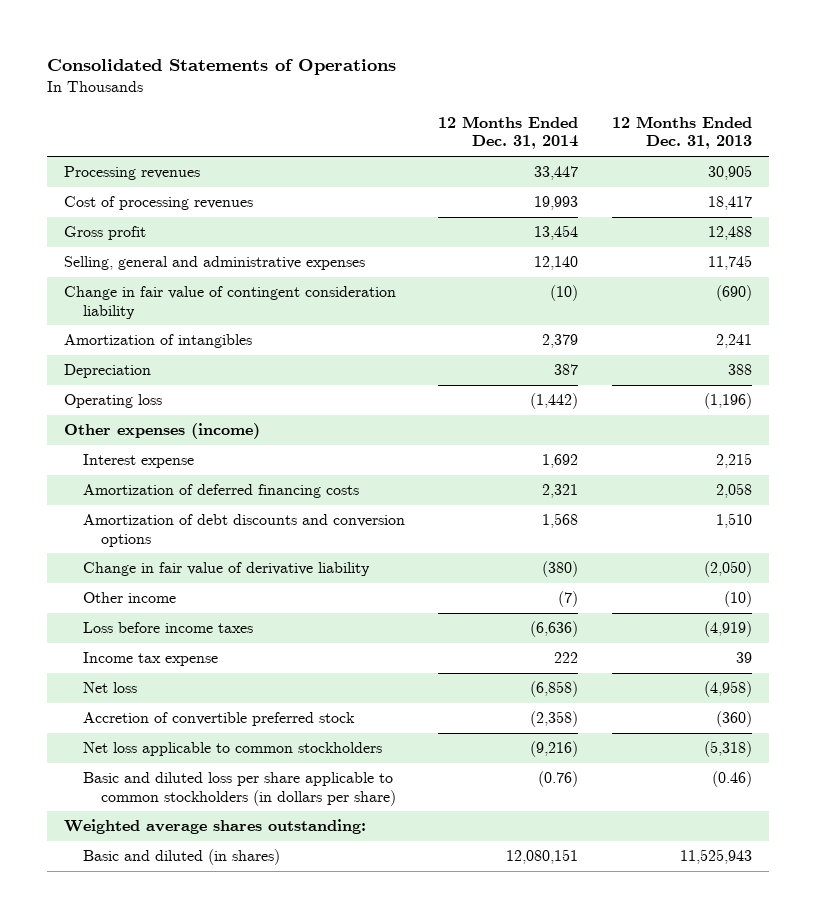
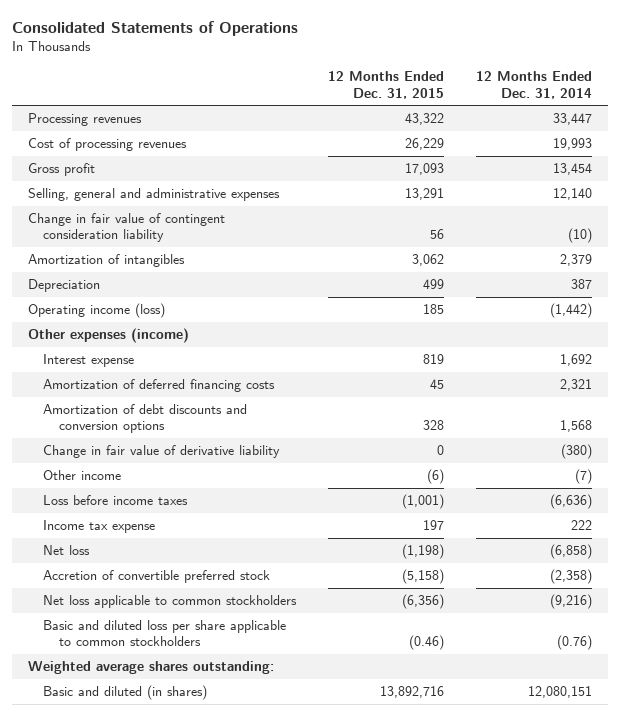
[611,116,752,150] 12 Months Ended Dec. 31, 2013 -> none
none -> [328,71,445,99] 12 Months Ended Dec. 31, 2015
[64,394,163,409] Operating loss -> [28,303,166,319] Operating income (loss)
[82,772,397,806] Basic and diluted loss per share applicable to common stockholders (in dollars per share) -> [43,620,287,647] Basic and diluted loss per share applicable to common stockholders

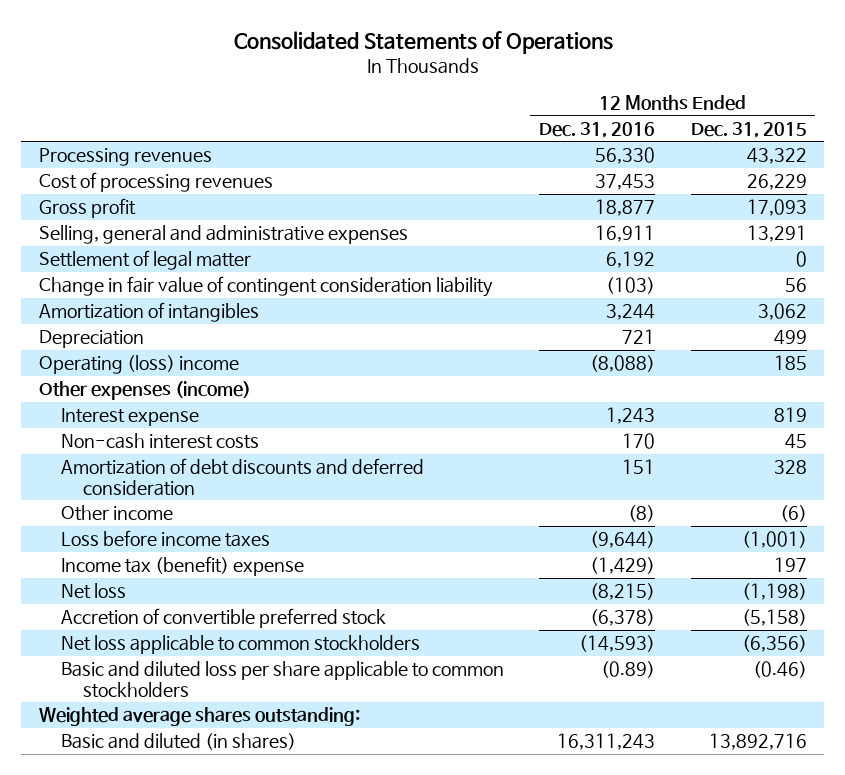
[476,71,593,99] 12 Months Ended Dec. 31, 2014 -> none
none -> [539,121,656,138] Dec. 31, 2016
none -> [38,250,251,271] Settlement of legal matter
[28,303,166,319] Operating income (loss) -> [38,355,239,375] Operating (loss) income
[43,379,276,393] Amortization of deferred financing costs -> none
[43,445,281,459] Change in fair value of derivative liability -> none
none -> [60,433,259,450] Non-cash interest costs
[43,404,248,434] Amortization of debt discounts and conversion options -> [60,458,424,497] Amortization of debt discounts and deferred consideration
[43,520,156,534] Income tax expense -> [60,556,304,577] Income tax (benefit) expense

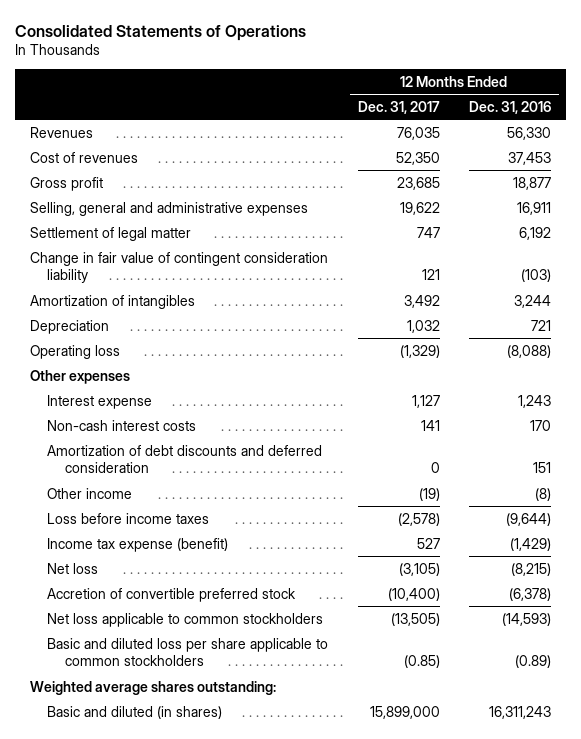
[690,121,807,138] Dec. 31, 2015 -> none
none -> [357,100,440,114] Dec. 31, 2017
[38,148,212,167] Processing revenues -> [29,126,93,138] Revenues
[38,172,273,193] Cost of processing revenues -> [29,151,138,163] Cost of revenues
[38,355,239,375] Operating (loss) income -> [29,344,120,359] Operating loss
[38,381,251,401] Other expenses (income) -> [29,369,130,384] Other expenses
[60,556,304,577] Income tax (benefit) expense -> [47,537,229,552] Income tax expense (benefit)

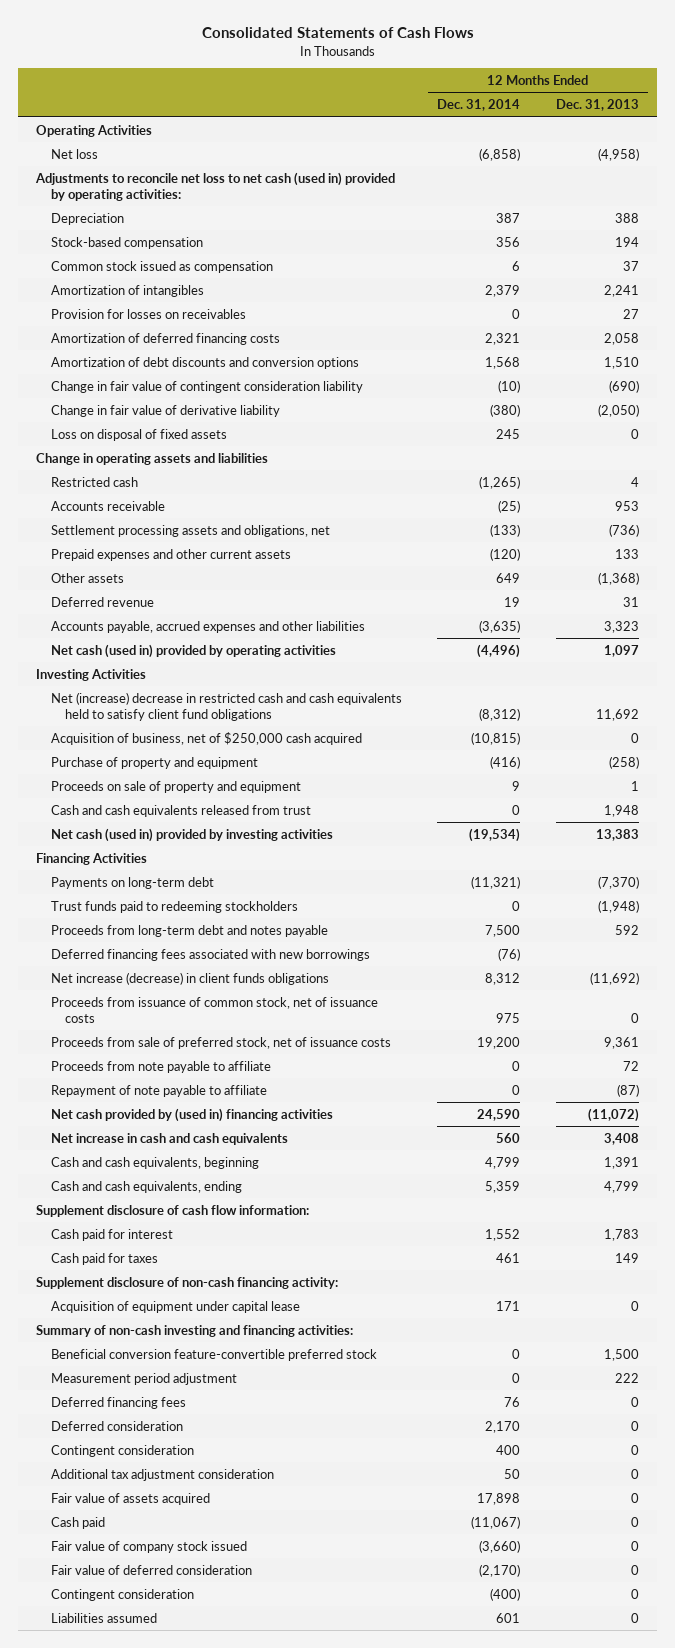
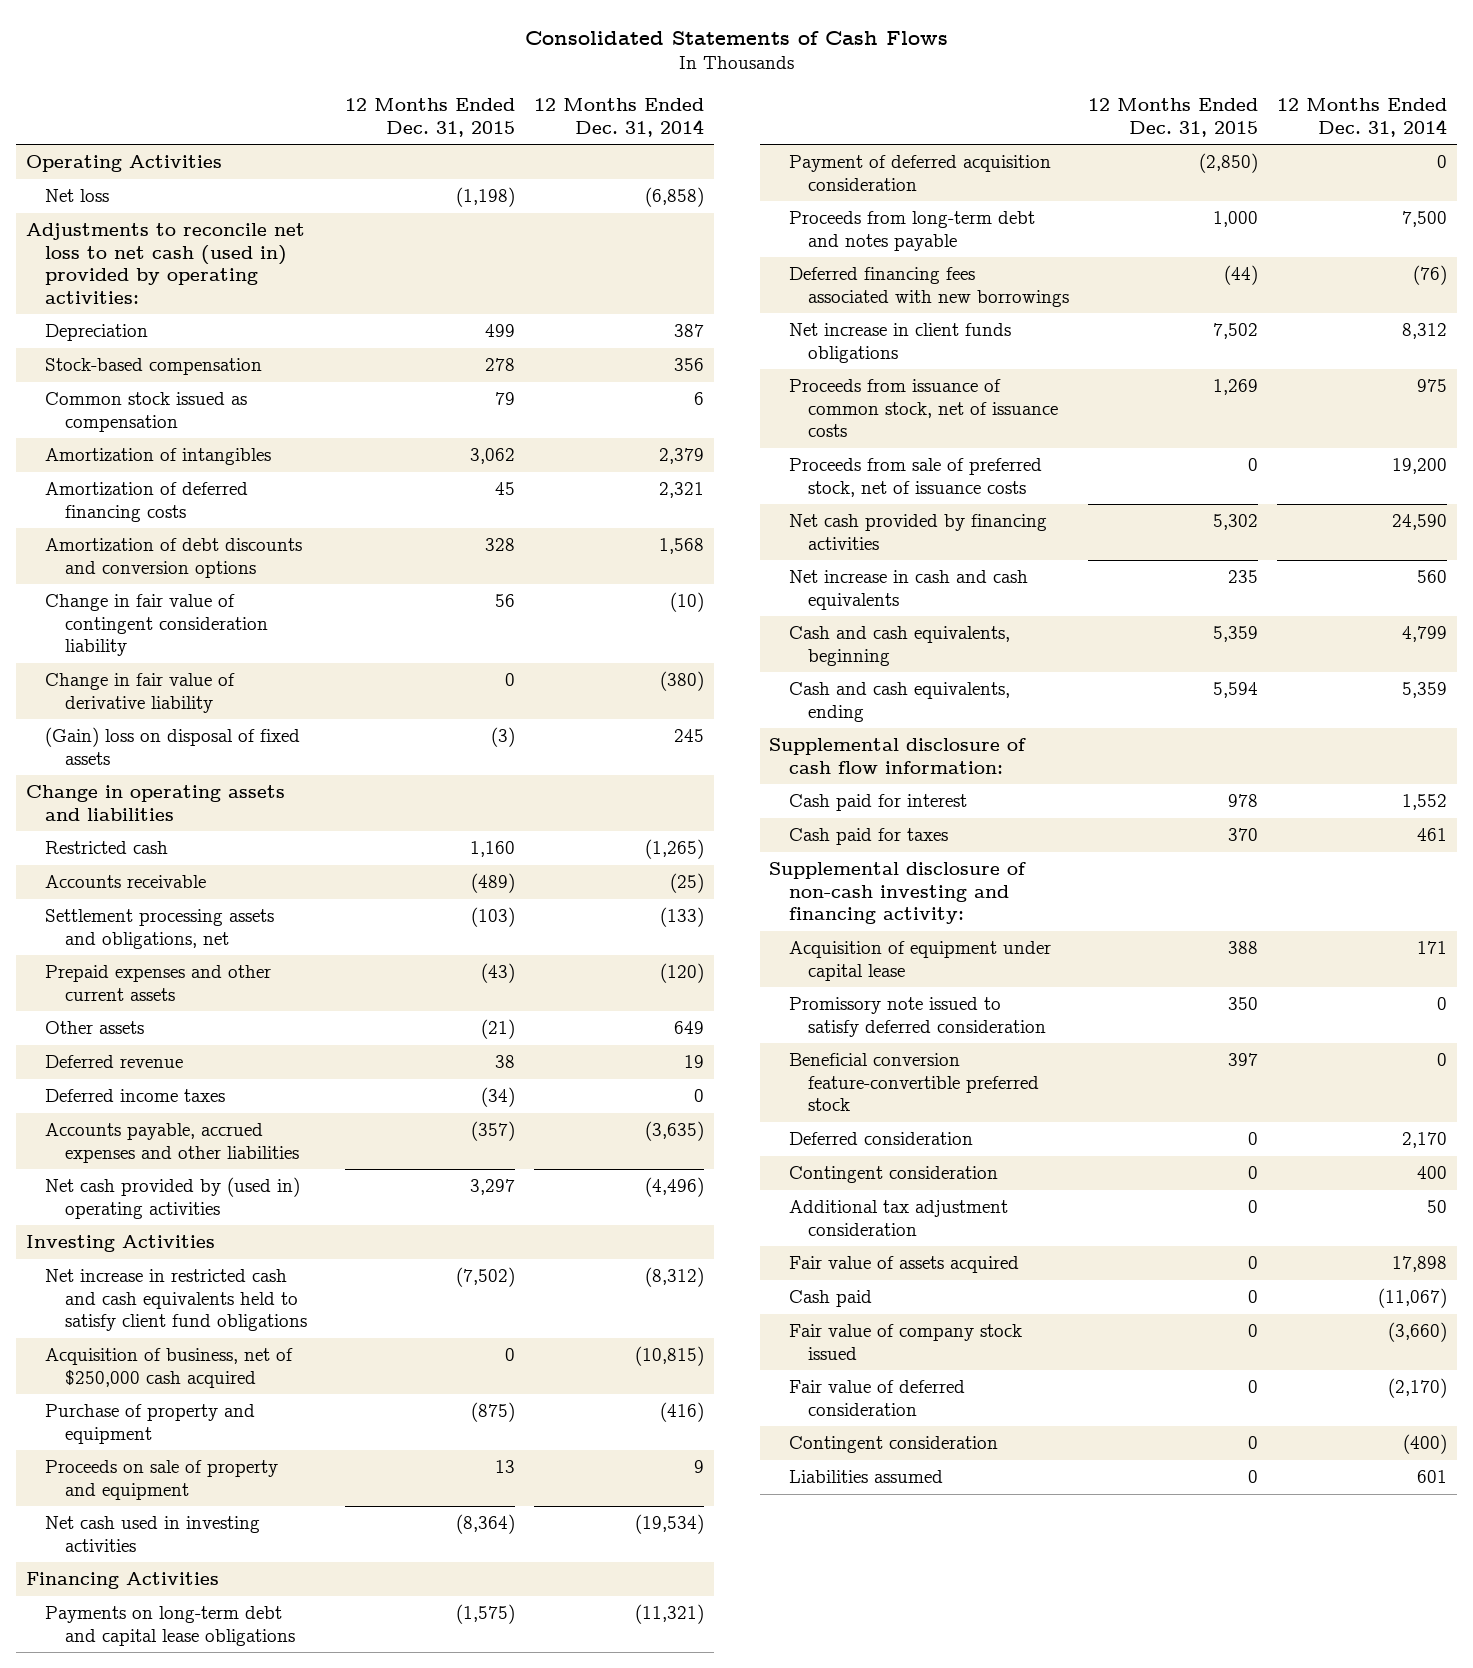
[556,99,640,112] Dec. 31, 2013 -> none
none -> [345,98,516,137] 12 Months Ended Dec. 31, 2015
[50,308,246,319] Provision for losses on receivables -> none
[50,428,227,441] Loss on disposal of fixed assets -> [45,727,301,765] (Gain) loss on disposal of fixed assets
none -> [45,1089,226,1103] Deferred income taxes
[50,643,336,658] Net cash (used in) provided by operating activities -> [45,1177,301,1219] Net cash provided by (used in) operating activities
[50,691,402,721] Net (increase) decrease in restricted cash and cash equivalents held to satisfy client fund obligations -> [45,1269,308,1332] Net increase in restricted cash and cash equivalents held to satisfy client fund obligations
[50,804,311,817] Cash and cash equivalents released from trust -> none
[50,827,333,842] Net cash (used in) provided by investing activities -> [45,1516,261,1552] Net cash used in investing activities
[50,900,298,913] Trust funds paid to redeeming stockholders -> none
[50,876,214,889] Payments on long-term debt -> [45,1606,296,1646] Payments on long-term debt and capital lease obligations
none -> [788,155,1051,191] Payment of deferred acquisition consideration
[50,971,329,985] Net increase (decrease) in client funds obligations -> [788,323,1011,363] Net increase in client funds obligations
[50,1060,271,1073] Proceeds from note payable to affiliate -> none
[50,1084,267,1097] Repayment of note payable to affiliate -> none
[50,1107,333,1122] Net cash provided by (used in) financing activities -> [788,514,1047,550] Net cash provided by financing activities
[36,1204,310,1217] Supplement disclosure of cash flow information: -> [769,738,1027,774] Supplemental disclosure of cash flow information:
[36,1276,339,1289] Supplement disclosure of non-cash financing activity: -> [769,862,1027,925] Supplemental disclosure of non-cash investing and financing activity:
[36,1324,354,1337] Summary of non-cash investing and financing activities: -> none
none -> [788,997,1047,1037] Promissory note issued to satisfy deferred consideration
[50,1372,237,1385] Measurement period adjustment -> none
[50,1396,186,1409] Deferred financing fees -> none

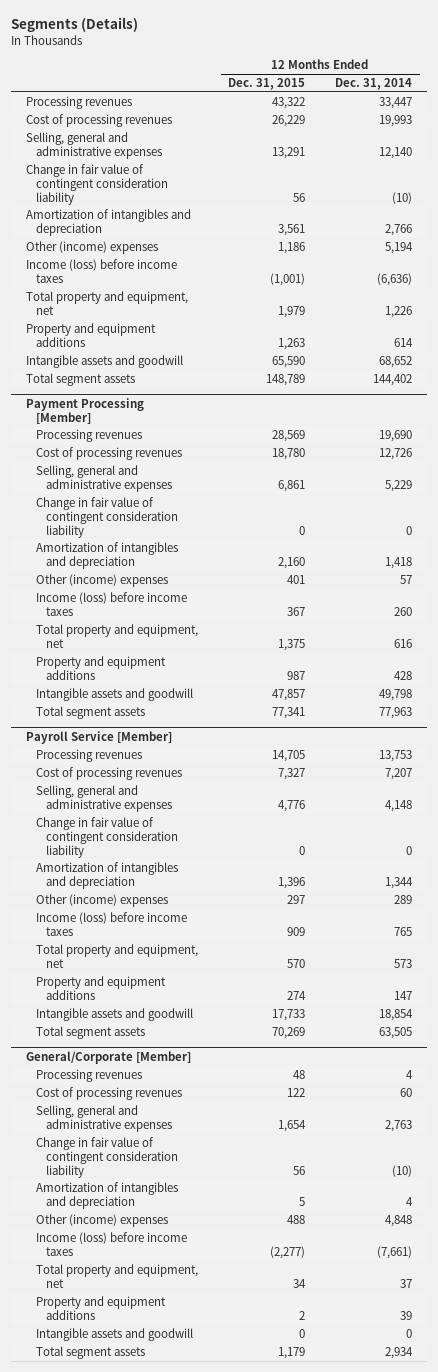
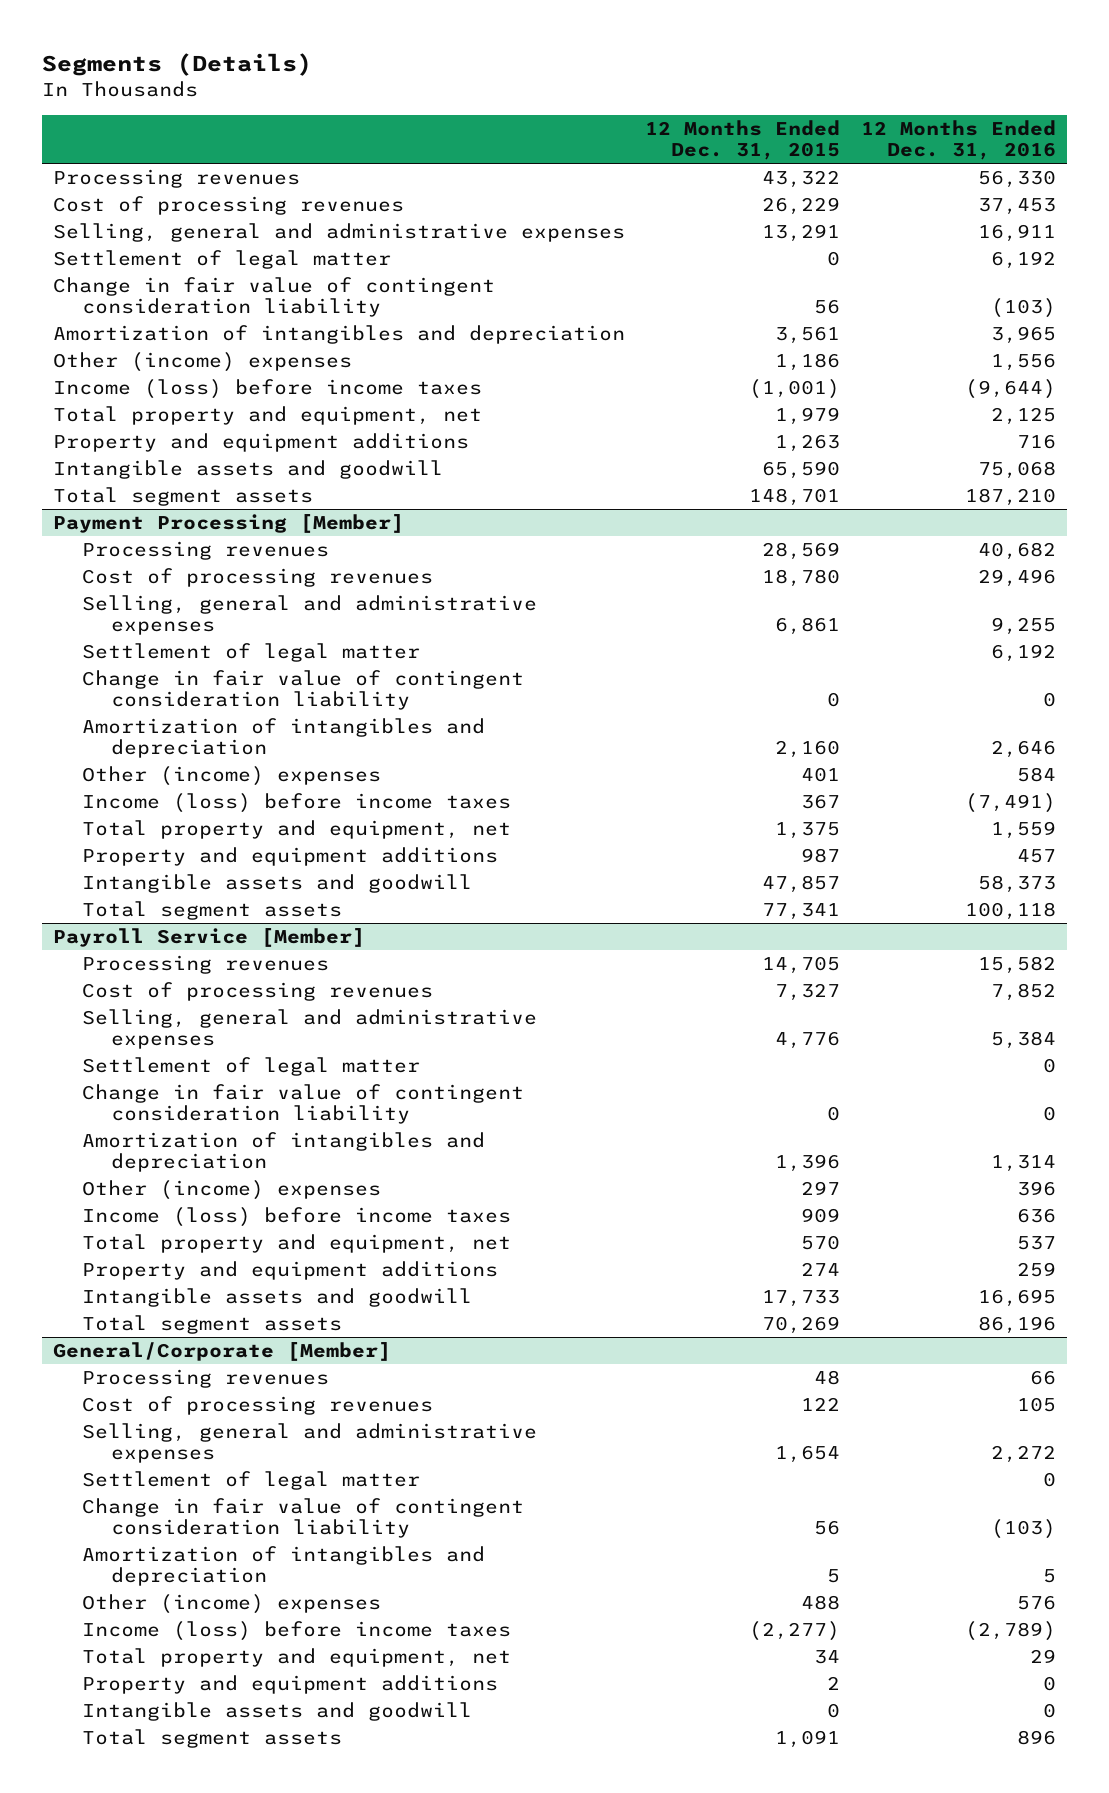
[335,78,413,91] Dec. 31, 2014 -> none
none -> [861,119,1057,161] 12 Months Ended Dec. 31, 2016
none -> [52,249,391,269] Settlement of legal matter
[266,374,306,387] 148,789 -> [749,487,841,506] 148,701
none -> [81,642,420,662] Settlement of legal matter
none -> [81,1056,420,1076] Settlement of legal matter
none -> [81,1470,420,1490] Settlement of legal matter
[278,1347,306,1360] 1,179 -> [775,1729,841,1748] 1,091

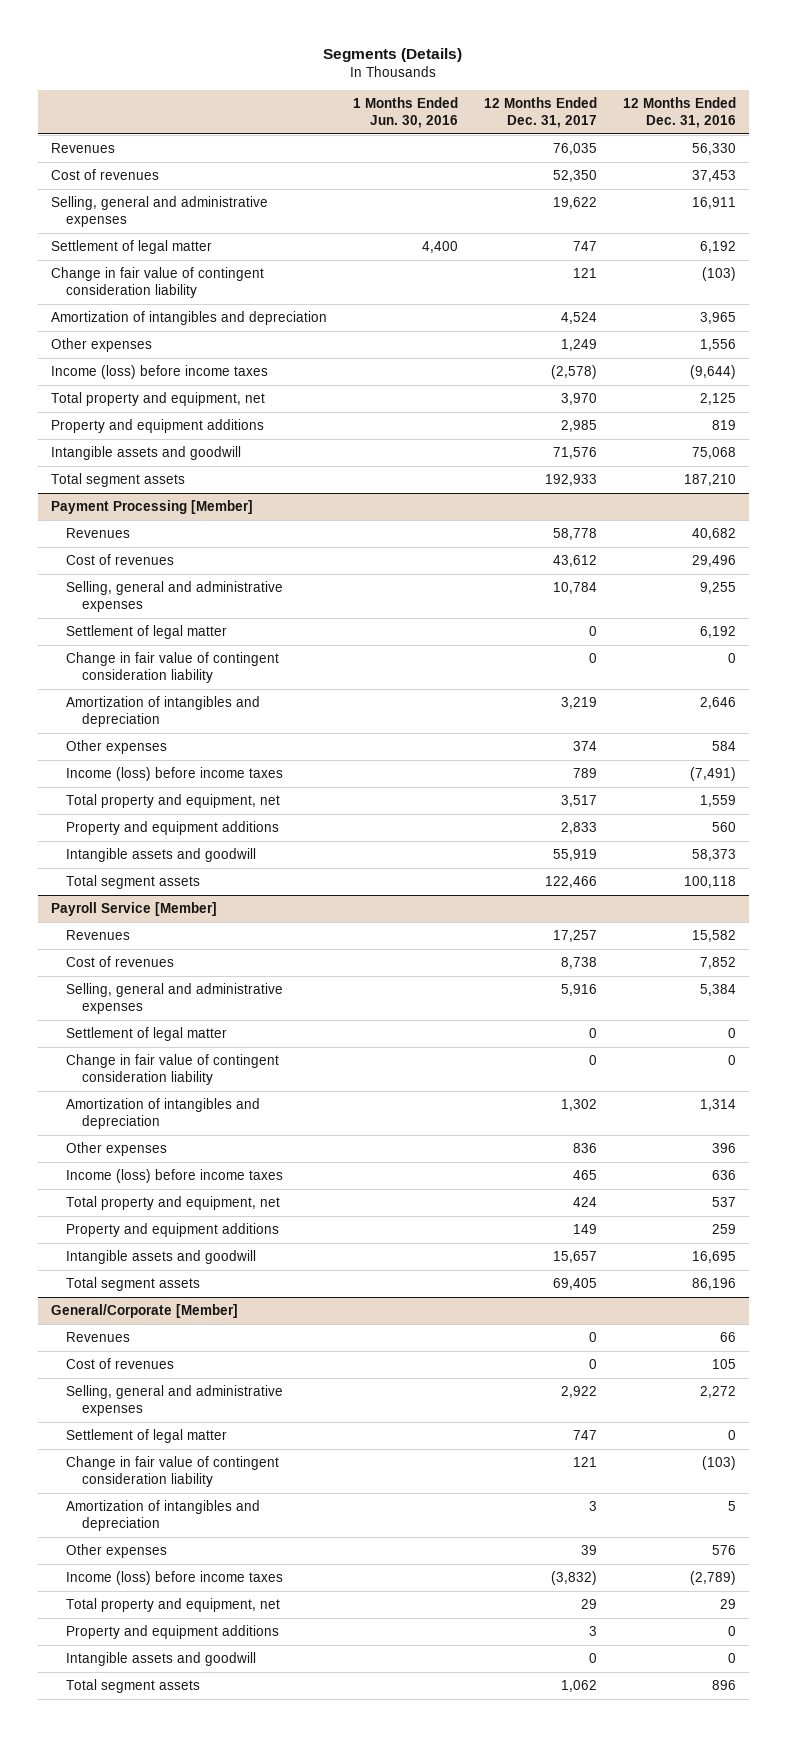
[645,119,841,161] 12 Months Ended Dec. 31, 2015 -> none
none -> [352,97,458,128] 1 Months Ended Jun. 30, 2016
none -> [483,97,597,128] 12 Months Ended Dec. 31, 2017
[52,168,300,188] Processing revenues -> [50,143,115,154] Revenues
[52,195,404,215] Cost of processing revenues -> [50,169,159,181] Cost of revenues
[52,351,352,372] Other (income) expenses -> [50,338,152,353] Other expenses
[1017,433,1057,449] 716 -> [711,420,736,431] 819
[81,540,329,560] Processing revenues -> [66,528,131,539] Revenues
[81,567,433,587] Cost of processing revenues -> [66,554,175,566] Cost of revenues
[81,765,381,786] Other (income) expenses -> [66,740,168,755] Other expenses
[1017,848,1057,863] 457 -> [711,822,736,833] 560
[81,954,329,974] Processing revenues -> [66,930,131,941] Revenues
[81,981,433,1001] Cost of processing revenues -> [66,956,175,968] Cost of revenues
[81,1179,381,1200] Other (income) expenses -> [66,1142,168,1157] Other expenses
[81,1368,329,1388] Processing revenues -> [66,1332,131,1343] Revenues
[81,1395,433,1415] Cost of processing revenues -> [66,1358,175,1370] Cost of revenues
[81,1593,381,1614] Other (income) expenses -> [66,1544,168,1559] Other expenses

